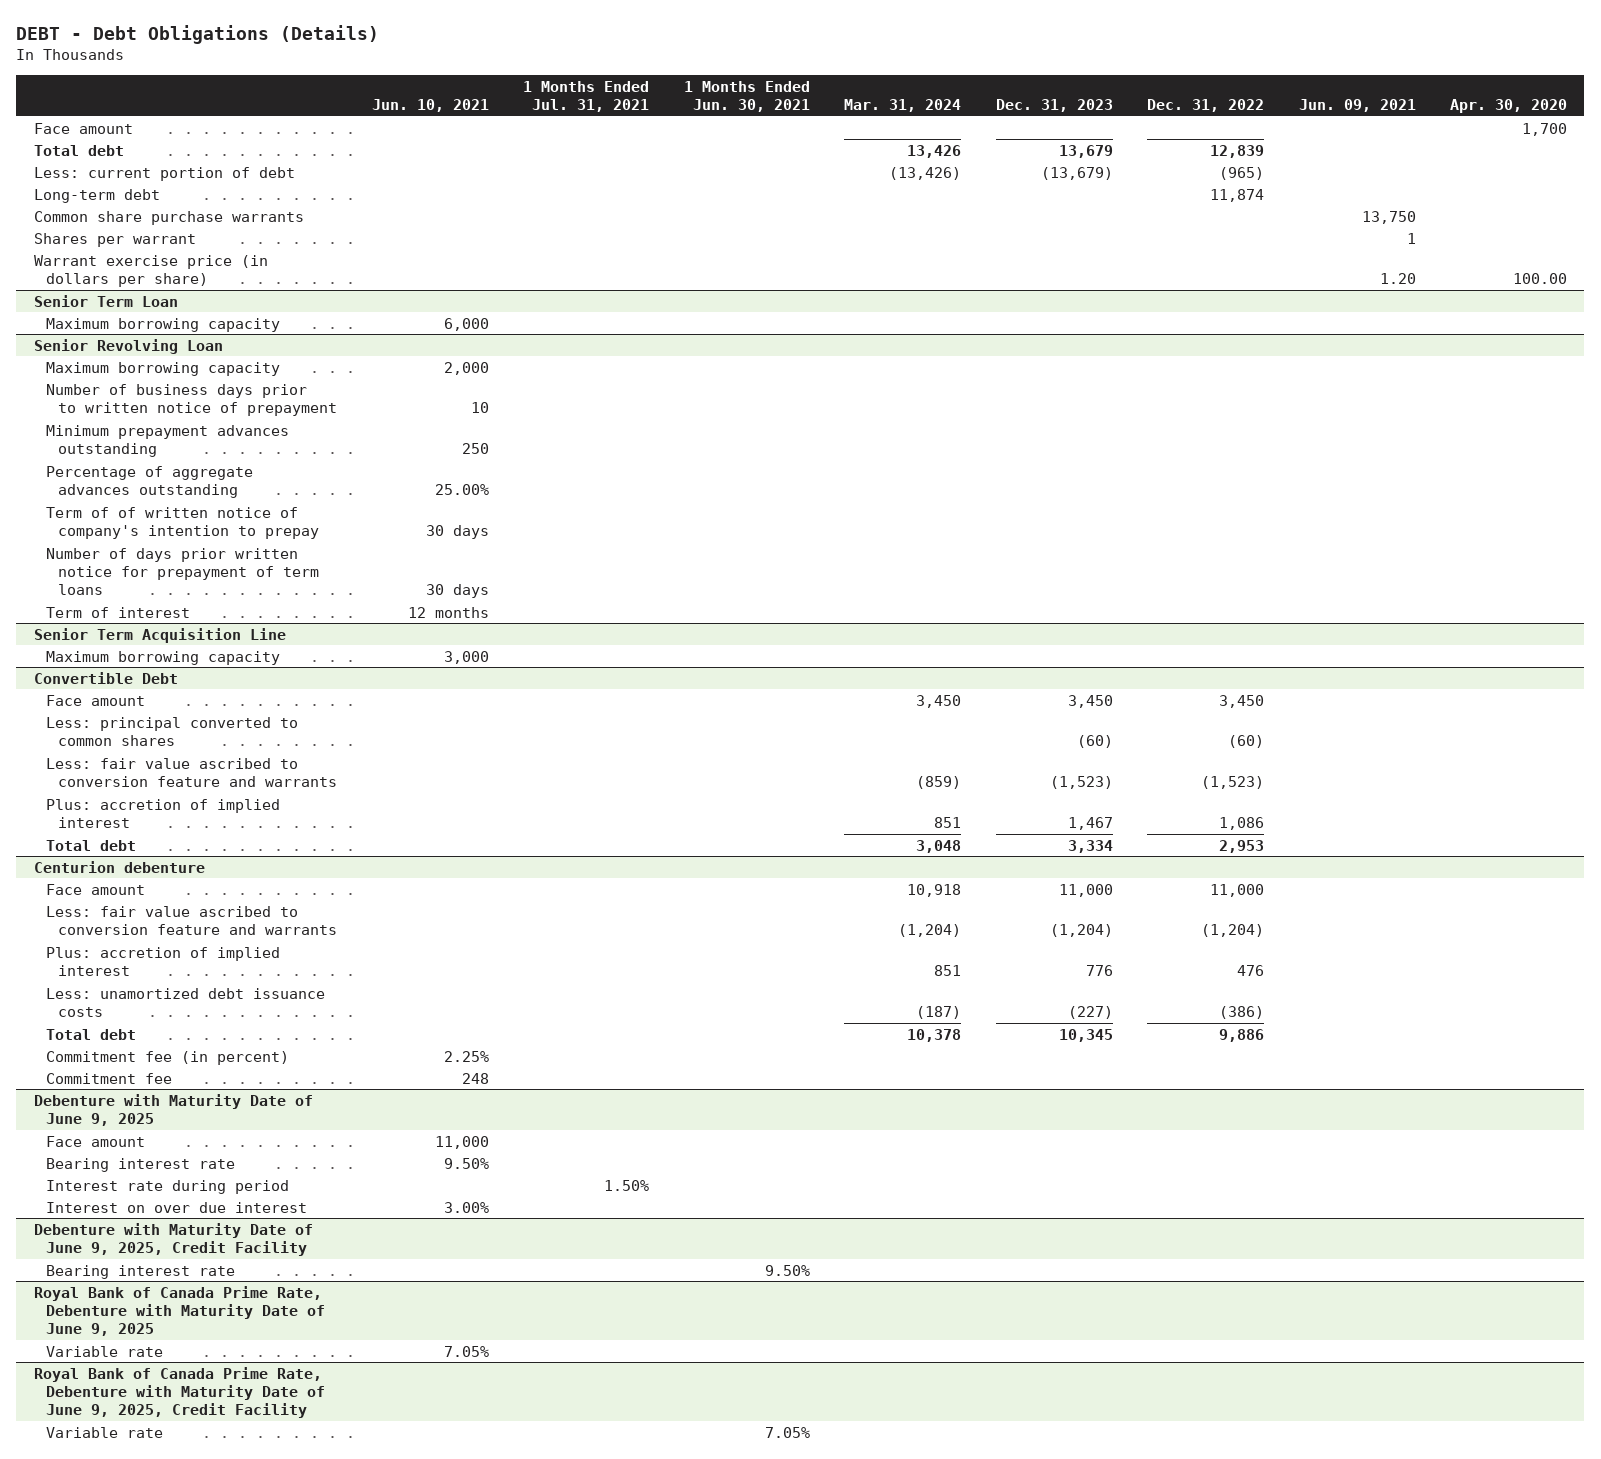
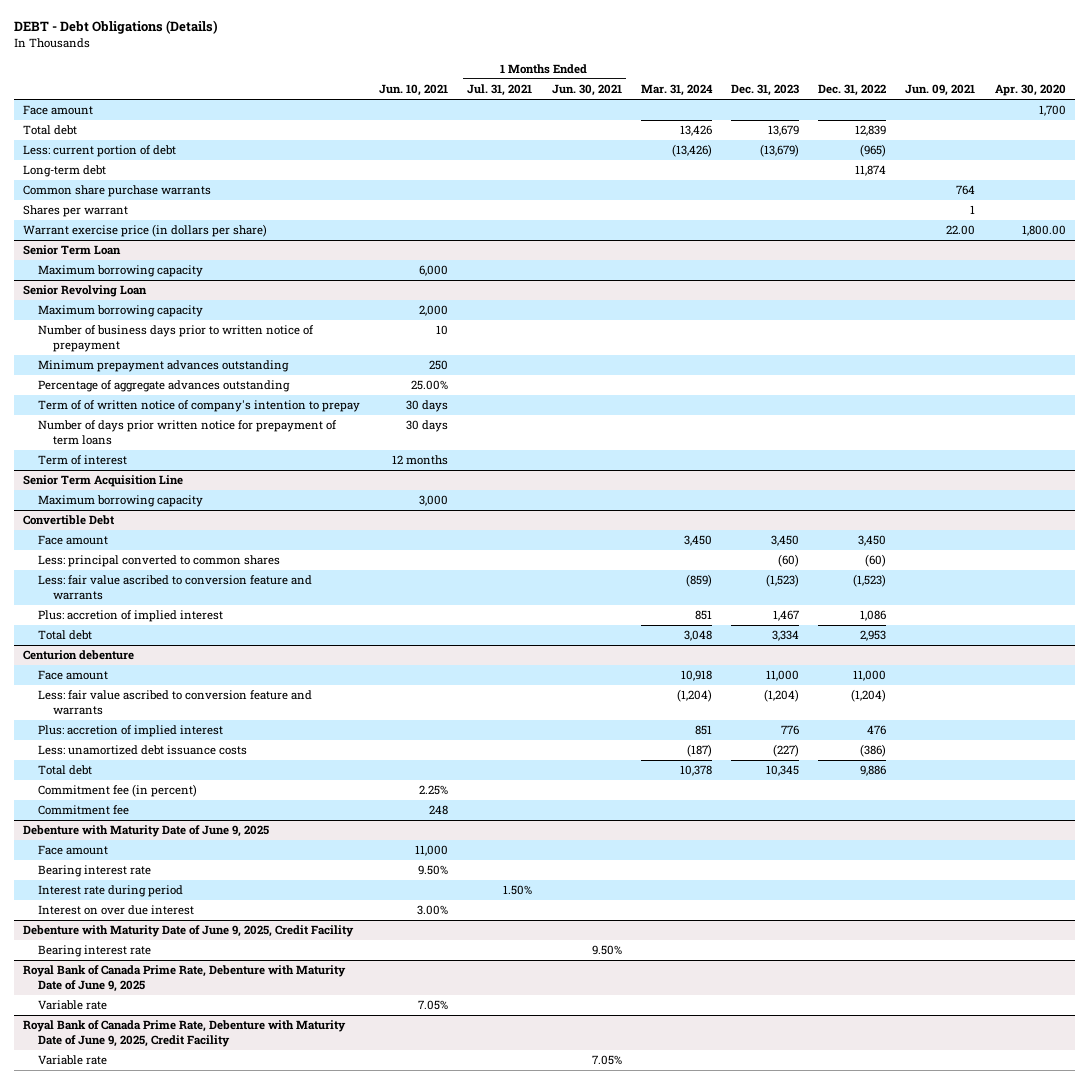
[1361,210,1416,224] 13,750 -> [956,185,976,196] 764
[1379,272,1416,284] 1.20 -> [946,225,976,236] 22.00
[1513,272,1568,284] 100.00 -> [1021,225,1066,237] 1,800.00

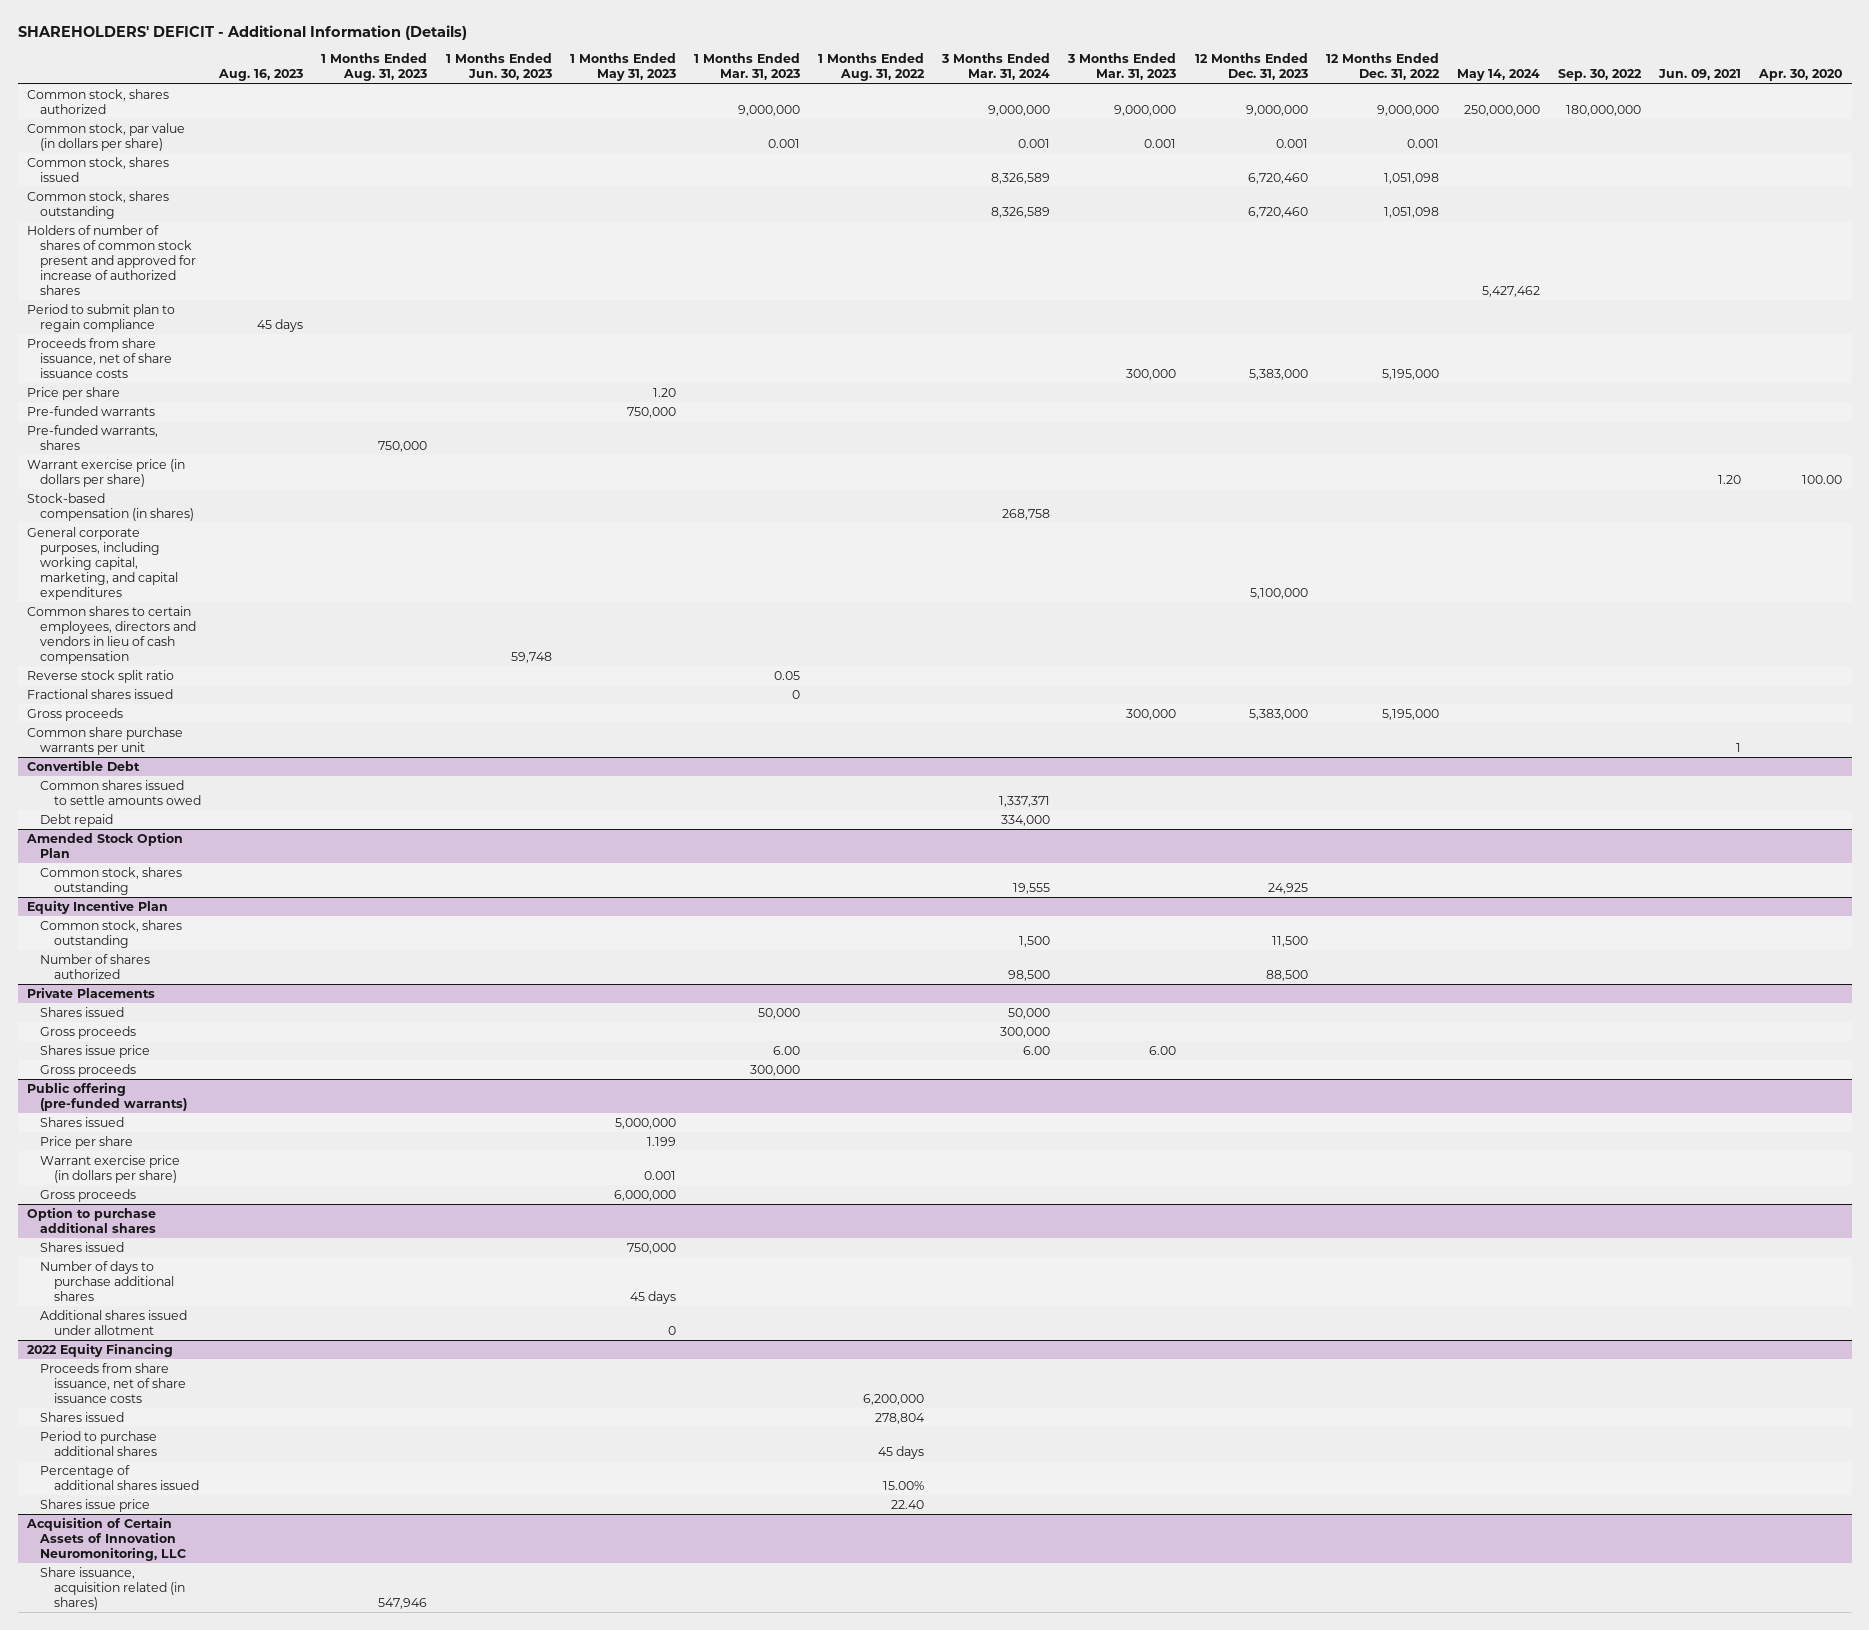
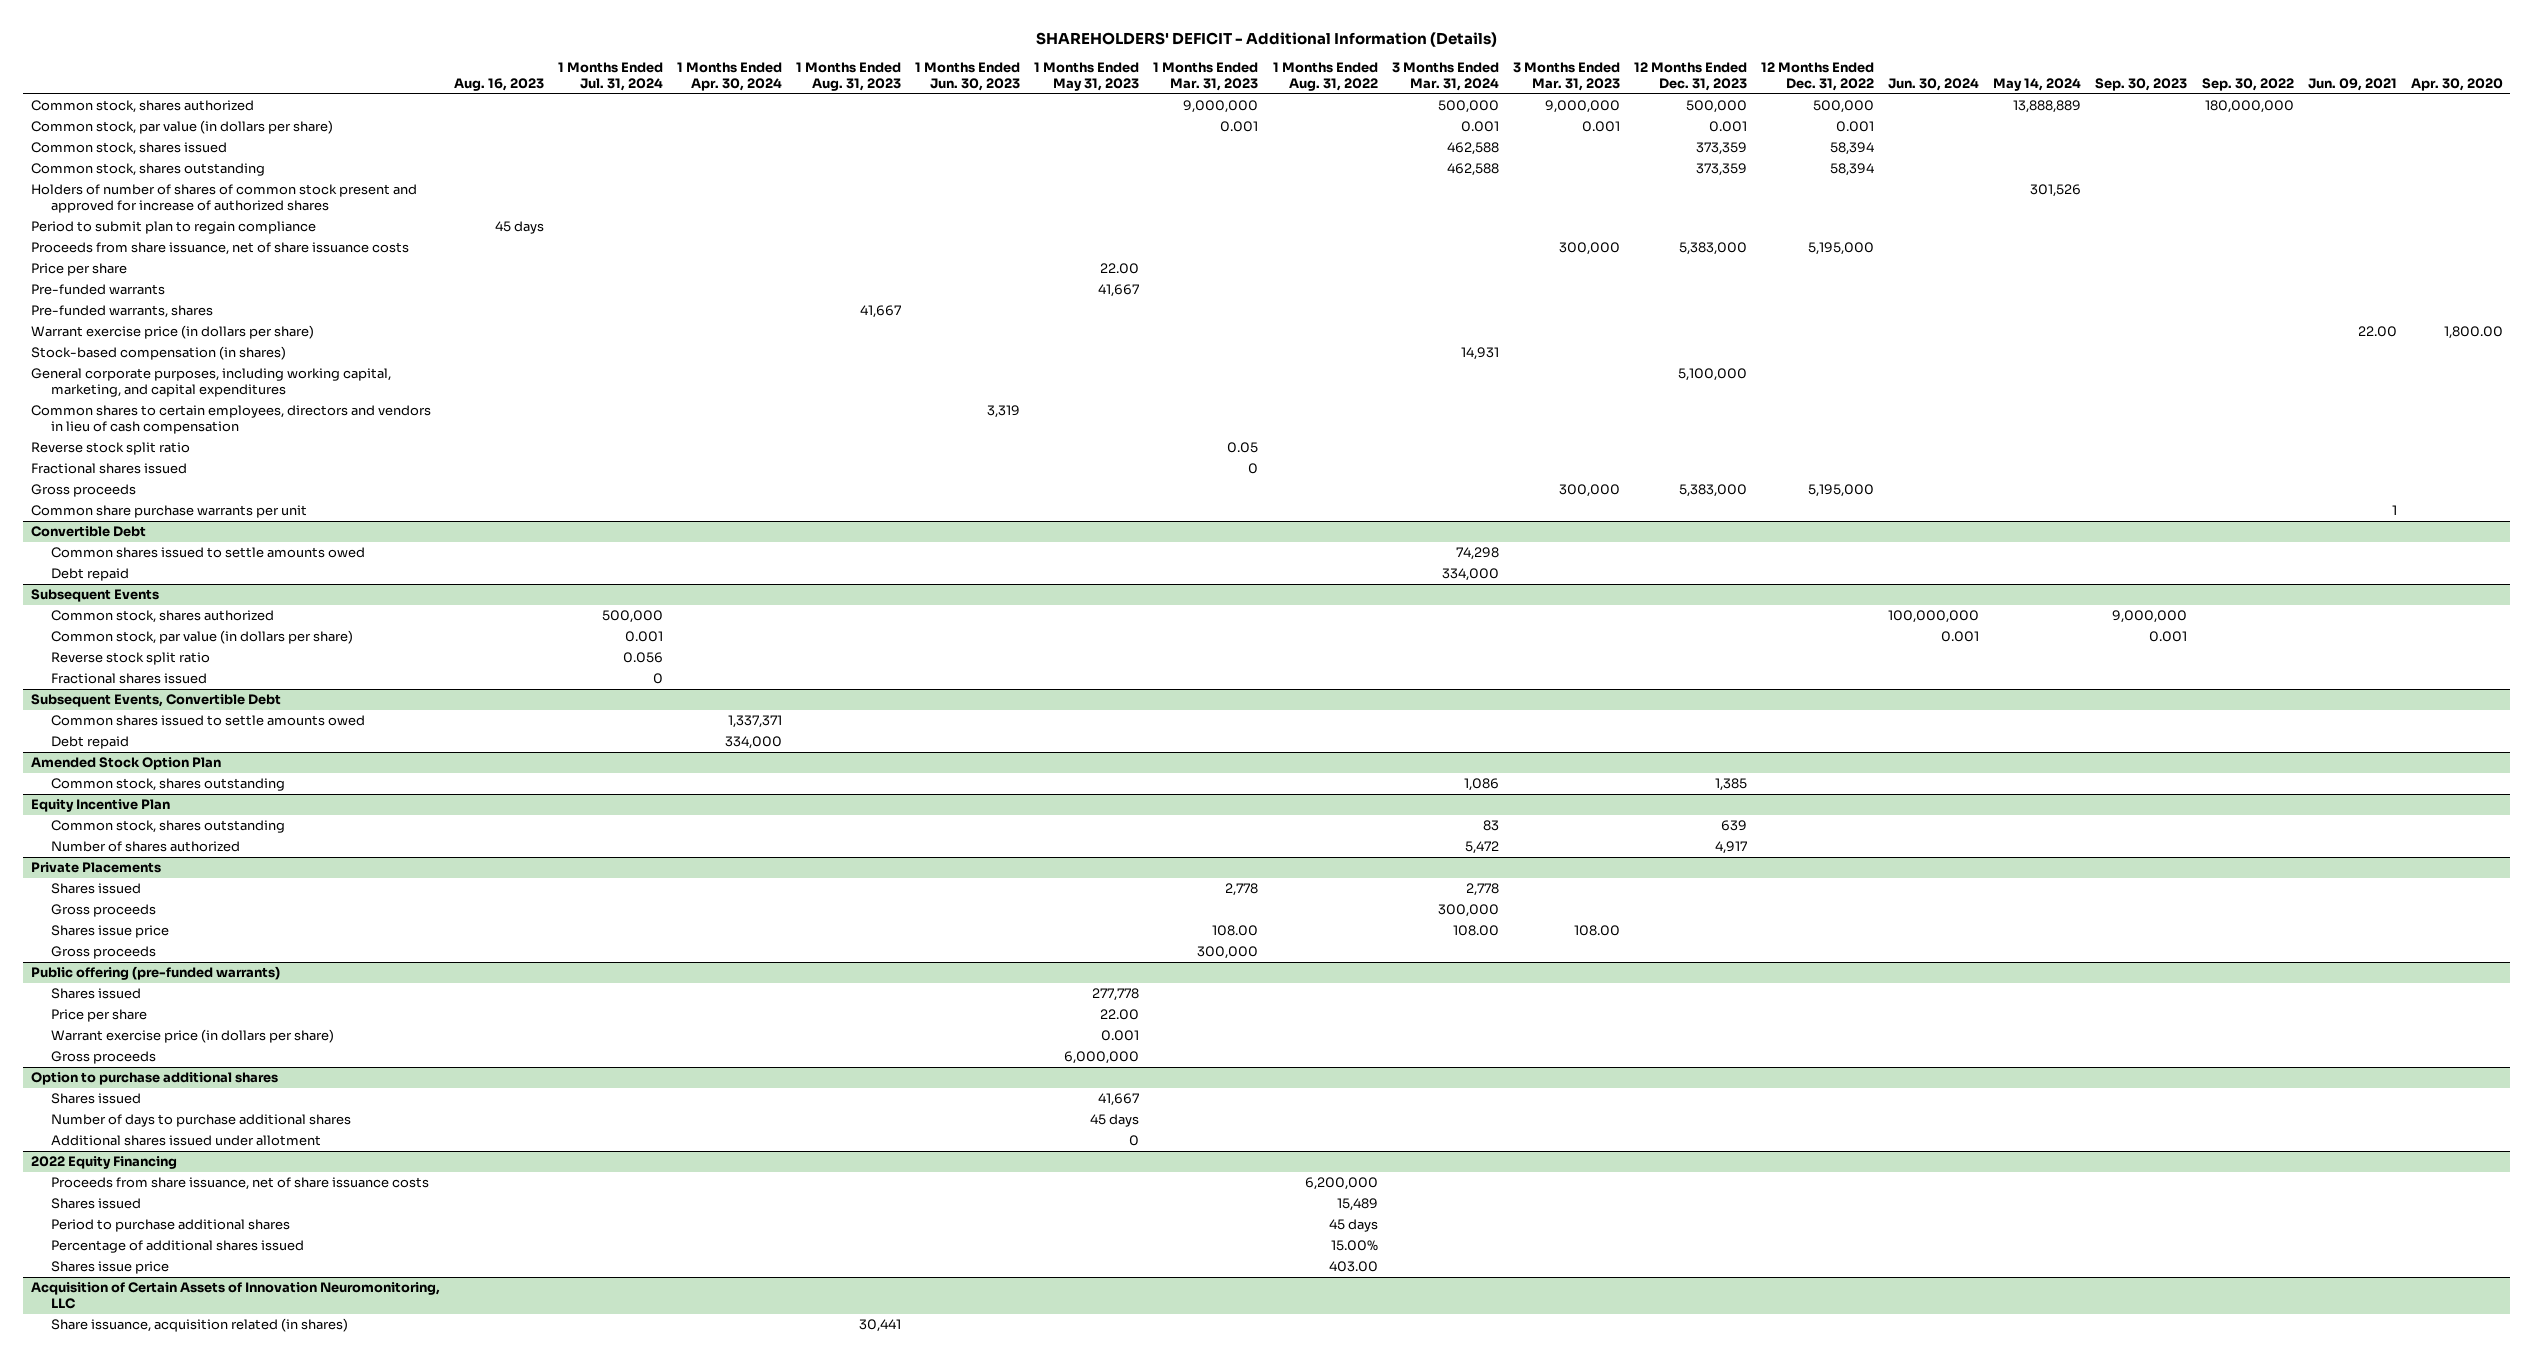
none -> [557,61,663,91] 1 Months Ended Jul. 31, 2024
none -> [676,61,782,91] 1 Months Ended Apr. 30, 2024
none -> [1888,77,1980,91] Jun. 30, 2024
none -> [2095,77,2188,91] Sep. 30, 2023
[988,105,1051,117] 9,000,000 -> [1437,100,1499,114] 500,000
[1245,105,1308,117] 9,000,000 -> [1685,100,1747,114] 500,000
[1376,105,1439,117] 9,000,000 -> [1813,100,1875,114] 500,000
[1463,105,1540,117] 250,000,000 -> [2013,100,2082,114] 13,888,889
[991,173,1051,185] 8,326,589 -> [1446,142,1499,156] 462,588
[1247,173,1308,185] 6,720,460 -> [1695,142,1747,156] 373,359
[1383,173,1439,185] 1,051,098 -> [1830,142,1875,156] 58,394
[991,207,1051,219] 8,326,589 -> [1446,163,1499,177] 462,588
[1247,207,1308,219] 6,720,460 -> [1695,163,1747,177] 373,359
[1383,207,1439,219] 1,051,098 -> [1830,163,1875,177] 58,394
[1481,286,1540,298] 5,427,462 -> [2030,184,2082,198] 301,526
[652,387,676,397] 1.20 -> [1100,263,1140,275] 22.00
[626,406,676,418] 750,000 -> [1098,284,1140,298] 41,667
[378,441,428,453] 750,000 -> [860,305,902,319] 41,667
[1718,475,1742,485] 1.20 -> [2357,326,2397,338] 22.00
[1802,475,1843,485] 100.00 -> [2443,326,2503,340] 1,800.00
[1002,509,1051,521] 268,758 -> [1460,347,1499,361] 14,931
[510,652,552,664] 59,748 -> [987,405,1021,419] 3,319
[999,796,1051,808] 1,337,371 -> [1455,547,1499,561] 74,298
none -> [30,589,159,603] Subsequent Events
none -> [50,610,274,624] Common stock, shares authorized
none -> [50,630,353,645] Common stock, par value (in dollars per share)
none -> [50,652,210,666] Reverse stock split ratio
none -> [50,673,207,685] Fractional shares issued
none -> [30,694,281,708] Subsequent Events, Convertible Debt
none -> [50,715,365,727] Common shares issued to settle amounts owed
none -> [50,736,129,750] Debt repaid
[1013,883,1051,895] 19,555 -> [1463,778,1499,792] 1,086
[1267,883,1308,895] 24,925 -> [1714,778,1747,792] 1,385
[1019,936,1051,948] 1,500 -> [1482,820,1499,832] 83
[1271,936,1308,948] 11,500 -> [1720,820,1747,832] 639
[1008,970,1051,982] 98,500 -> [1464,841,1499,855] 5,472
[1265,970,1308,982] 88,500 -> [1714,841,1747,855] 4,917
[757,1007,800,1019] 50,000 -> [1225,883,1259,897] 2,778
[1008,1007,1051,1019] 50,000 -> [1465,883,1499,897] 2,778
[772,1045,800,1055] 6.00 -> [1212,925,1259,937] 108.00
[1023,1045,1051,1055] 6.00 -> [1452,925,1499,937] 108.00
[1149,1045,1177,1055] 6.00 -> [1573,925,1620,937] 108.00
[614,1117,676,1129] 5,000,000 -> [1092,988,1140,1002] 277,778
[646,1136,676,1146] 1.199 -> [1100,1009,1140,1021] 22.00
[626,1242,676,1254] 750,000 -> [1098,1093,1140,1107] 41,667
[875,1412,926,1424] 278,804 -> [1336,1198,1378,1212] 15,489
[891,1499,925,1509] 22.40 -> [1328,1261,1378,1273] 403.00
[378,1598,428,1610] 547,946 -> [859,1319,902,1333] 30,441

